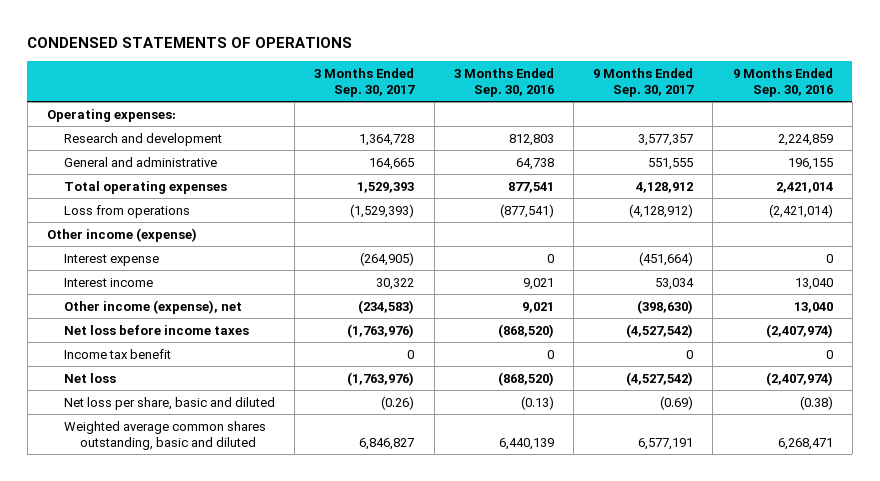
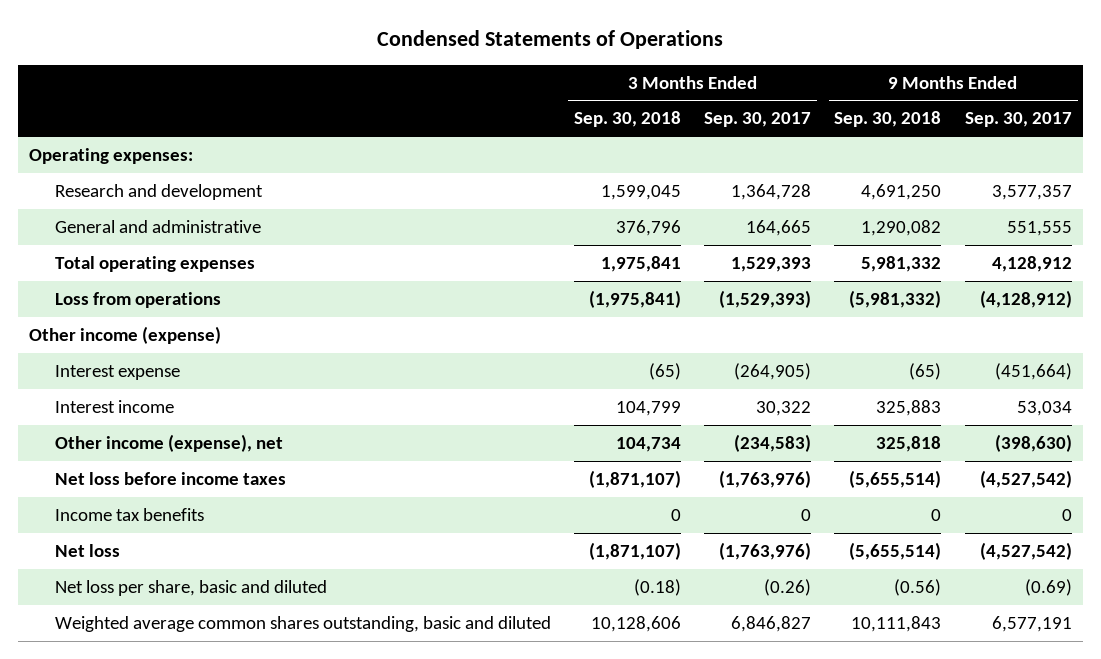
[27,36,353,48] CONDENSED STATEMENTS OF OPERATIONS -> [377,30,724,50] Condensed Statements of Operations
[453,67,554,97] 3 Months Ended Sep. 30, 2016 -> none
[732,67,833,97] 9 Months Ended Sep. 30, 2016 -> none
none -> [573,111,681,128] Sep. 30, 2018
none -> [834,111,942,128] Sep. 30, 2018
[63,348,171,359] Income tax benefit -> [54,507,204,521] Income tax benefits

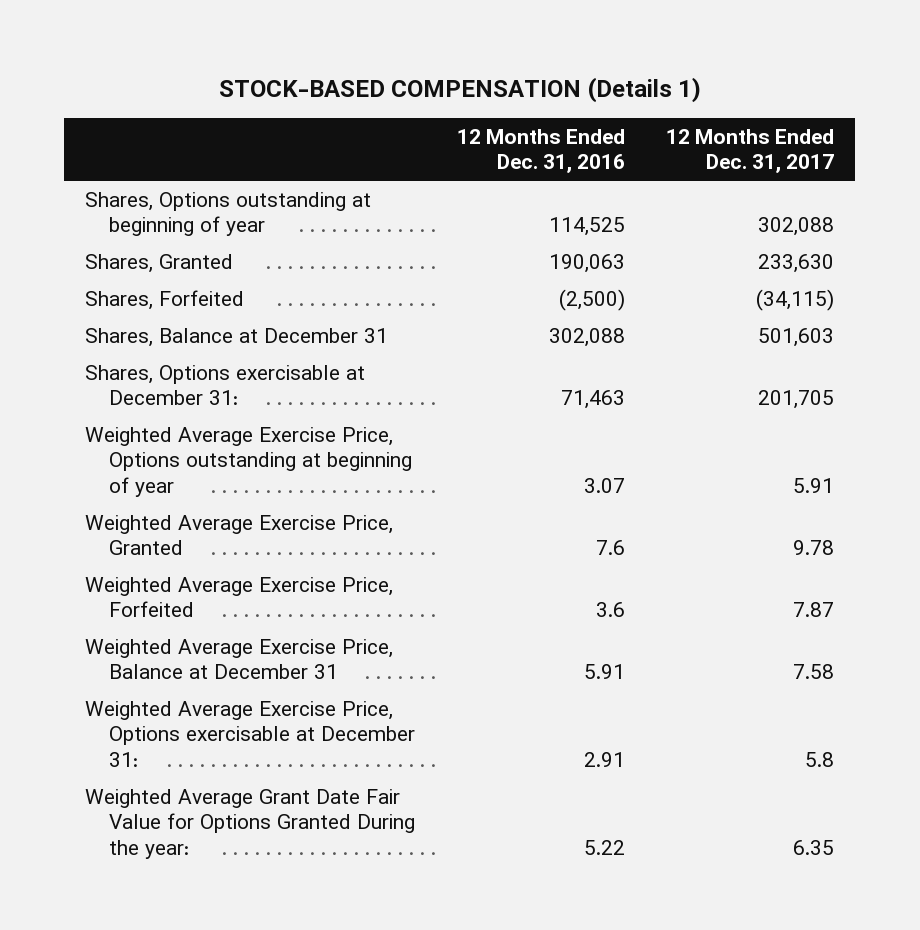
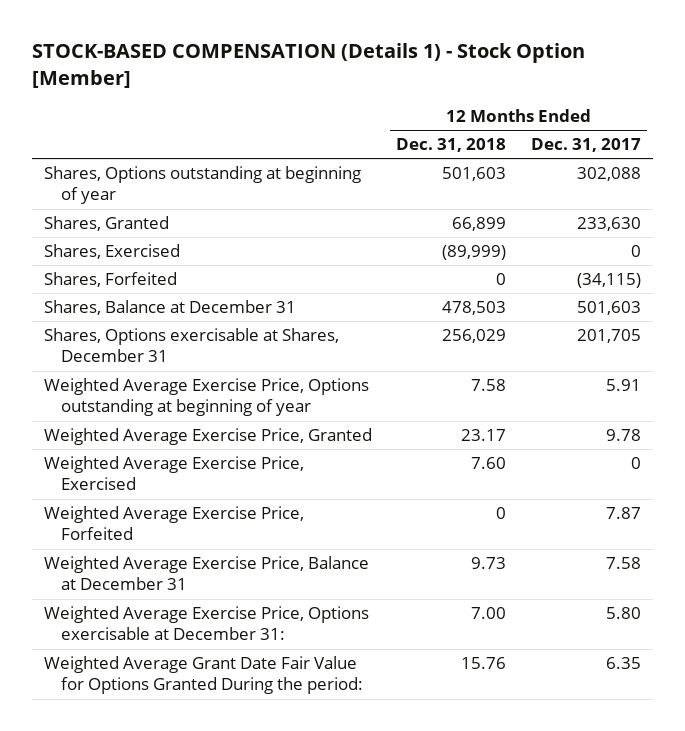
[218,77,701,104] STOCK-BASED COMPENSATION (Details 1) -> [31,43,585,88] STOCK-BASED COMPENSATION (Details 1) - Stock Option [Member]
[456,128,625,174] 12 Months Ended Dec. 31, 2016 -> none
none -> [396,138,507,153] Dec. 31, 2018
none -> [43,244,180,260] Shares, Exercised
[85,364,366,406] Shares, Options exercisable at December 31: -> [43,328,339,363] Shares, Options exercisable at Shares, December 31
none -> [43,456,304,491] Weighted Average Exercise Price, Exercised
[805,751,835,767] 5.8 -> [605,607,641,620] 5.80
[85,788,416,859] Weighted Average Grant Date Fair Value for Options Granted During the year: -> [43,656,363,695] Weighted Average Grant Date Fair Value for Options Granted During the period:

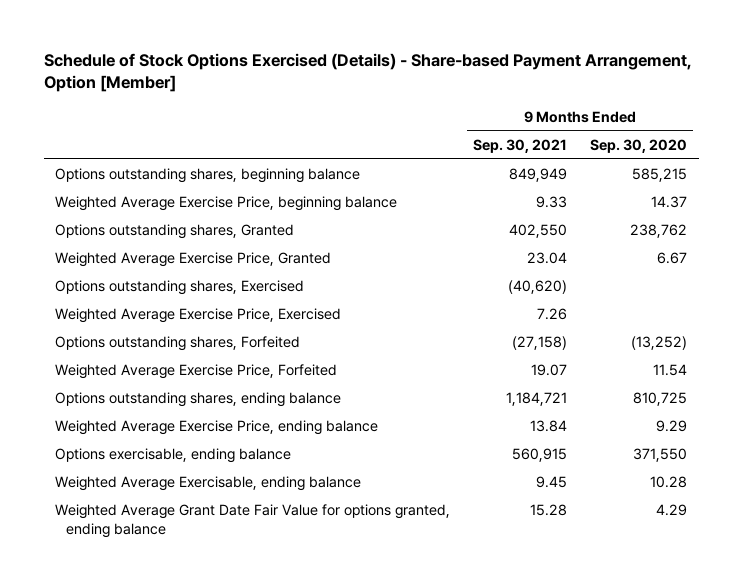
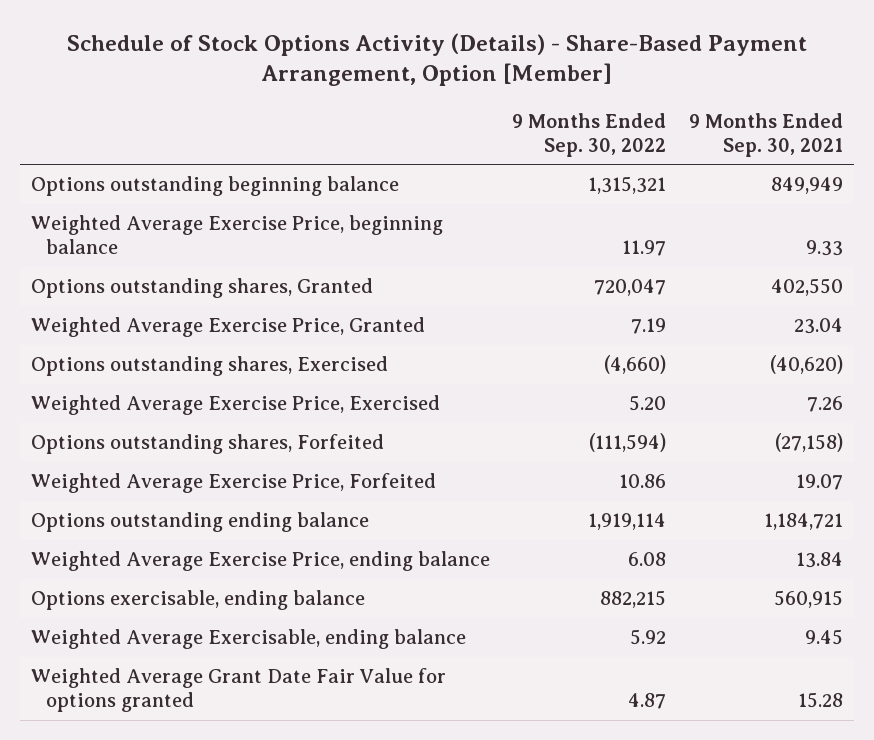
[43,52,692,93] Schedule of Stock Options Exercised (Details) - Share-based Payment Arrangement, Option [Member] -> [66,32,807,87] Schedule of Stock Options Activity (Details) - Share-Based Payment Arrangement, Option [Member]
[590,139,688,154] Sep. 30, 2020 -> none
none -> [512,112,667,157] 9 Months Ended Sep. 30, 2022
[55,168,361,184] Options outstanding shares, beginning balance -> [30,176,399,197] Options outstanding beginning balance
[55,392,342,408] Options outstanding shares, ending balance -> [30,512,369,533] Options outstanding ending balance
[55,504,451,538] Weighted Average Grant Date Fair Value for options granted, ending balance -> [30,668,446,713] Weighted Average Grant Date Fair Value for options granted

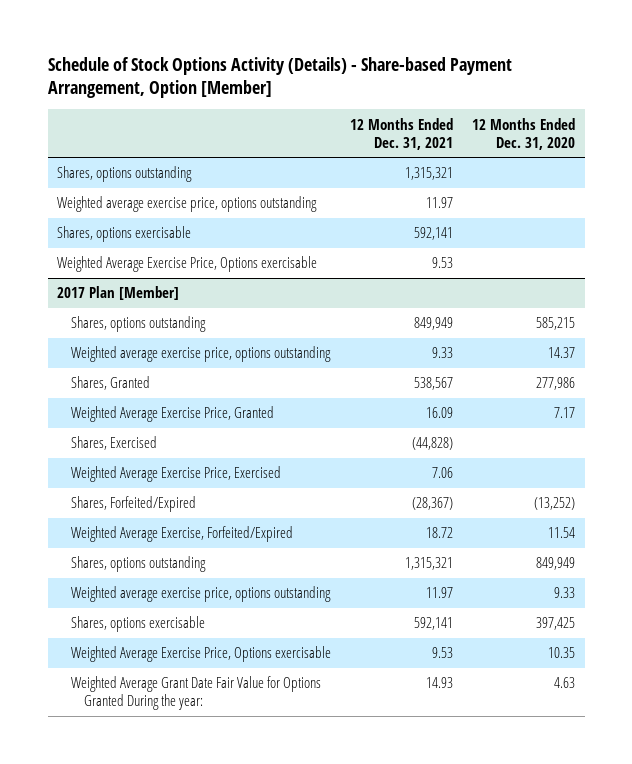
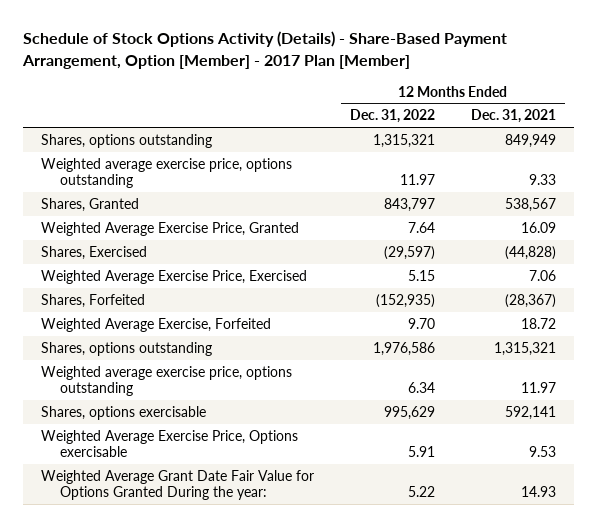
[47,57,512,99] Schedule of Stock Options Activity (Details) - Share-based Payment Arrangement, Option [Member] -> [22,31,508,69] Schedule of Stock Options Activity (Details) - Share-Based Payment Arrangement, Option [Member] - 2017 Plan [Member]
[472,117,576,150] 12 Months Ended Dec. 31, 2020 -> none
none -> [350,109,436,124] Dec. 31, 2022
[57,166,193,183] Shares, options outstanding -> none
[57,196,318,213] Weighted average exercise price, options outstanding -> none
[57,226,192,243] Shares, options exercisable -> none
[57,256,318,273] Weighted Average Exercise Price, Options exercisable -> none
[57,286,180,301] 2017 Plan [Member] -> none
[70,496,196,513] Shares, Forfeited/Expired -> [41,293,146,308] Shares, Forfeited
[70,526,293,543] Weighted Average Exercise, Forfeited/Expired -> [41,317,272,332] Weighted Average Exercise, Forfeited

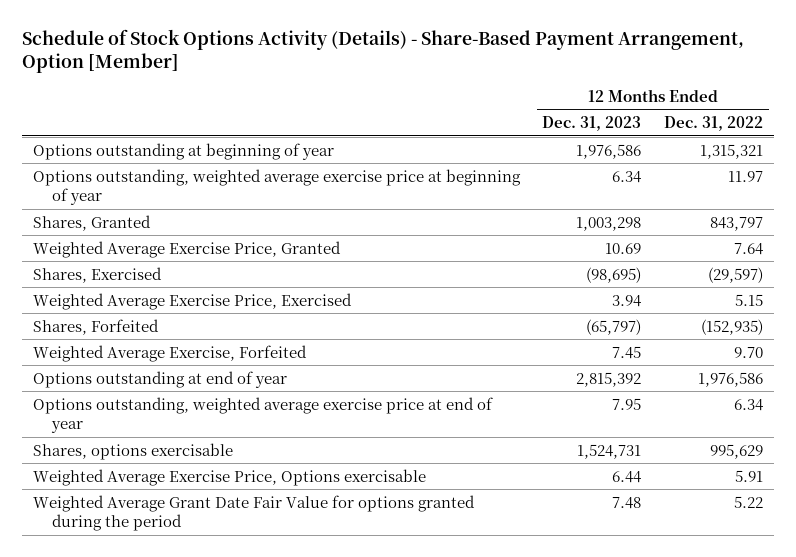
[22,31,508,69] Schedule of Stock Options Activity (Details) - Share-Based Payment Arrangement, Option [Member] - 2017 Plan [Member] -> [21,28,744,74] Schedule of Stock Options Activity (Details) - Share-Based Payment Arrangement, Option [Member]
[471,109,557,124] Dec. 31, 2021 -> none
none -> [542,116,642,132] Dec. 31, 2023
[41,133,213,148] Shares, options outstanding -> [32,142,334,160] Options outstanding at beginning of year
[41,157,293,189] Weighted average exercise price, options outstanding -> [32,168,521,206] Options outstanding, weighted average exercise price at beginning of year
[41,341,213,356] Shares, options outstanding -> [32,370,287,388] Options outstanding at end of year
[41,365,293,397] Weighted average exercise price, options outstanding -> [32,396,493,434] Options outstanding, weighted average exercise price at end of year
[41,469,315,501] Weighted Average Grant Date Fair Value for Options Granted During the year: -> [32,494,475,532] Weighted Average Grant Date Fair Value for options granted during the period

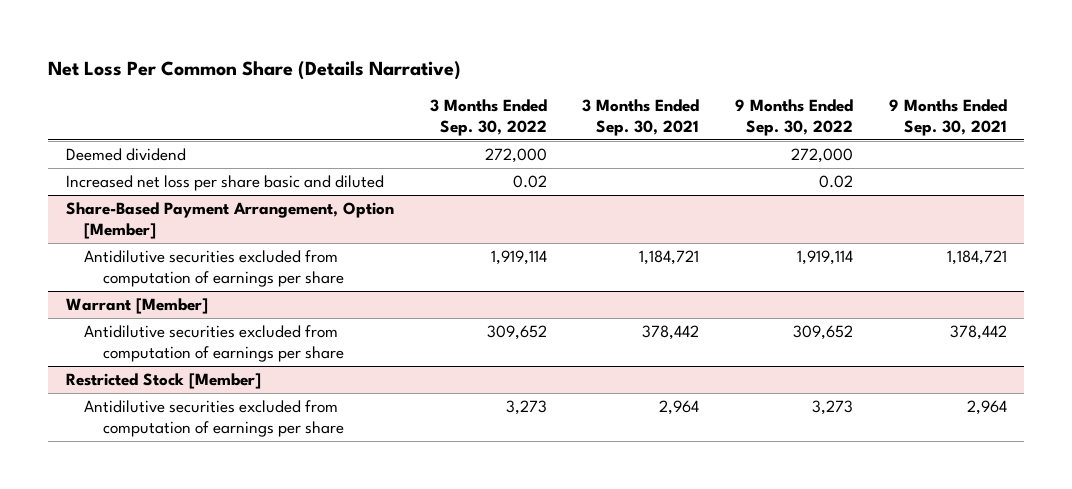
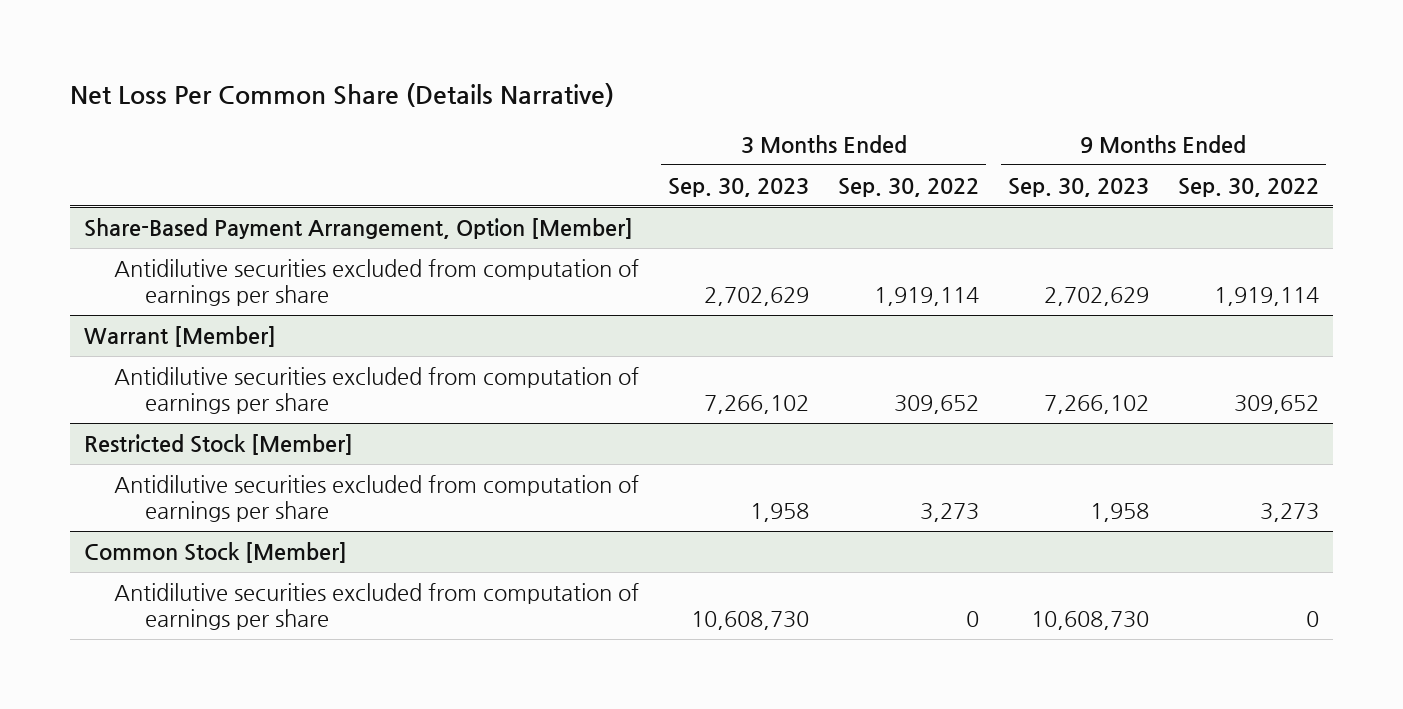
[582,99,700,137] 3 Months Ended Sep. 30, 2021 -> none
[888,99,1007,137] 9 Months Ended Sep. 30, 2021 -> none
none -> [668,177,810,197] Sep. 30, 2023
none -> [1007,177,1149,197] Sep. 30, 2023
[65,148,186,162] Deemed dividend -> none
[65,175,384,192] Increased net loss per share basic and diluted -> none
none -> [83,541,347,563] Common Stock [Member]
none -> [114,582,640,630] Antidilutive securities excluded from computation of earnings per share

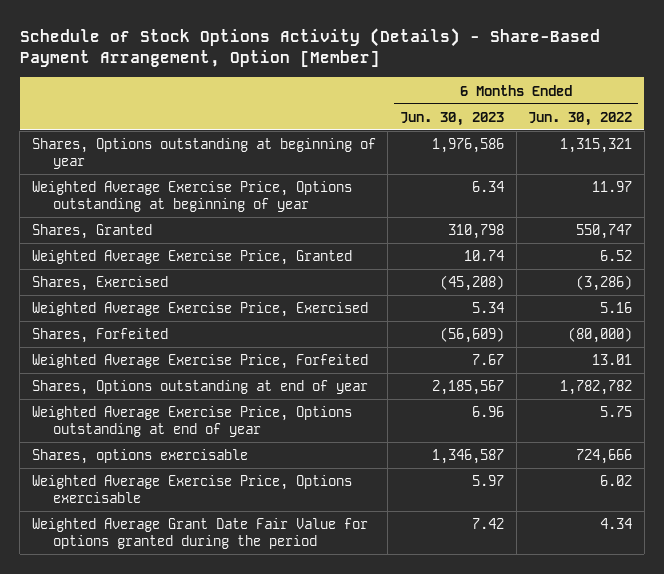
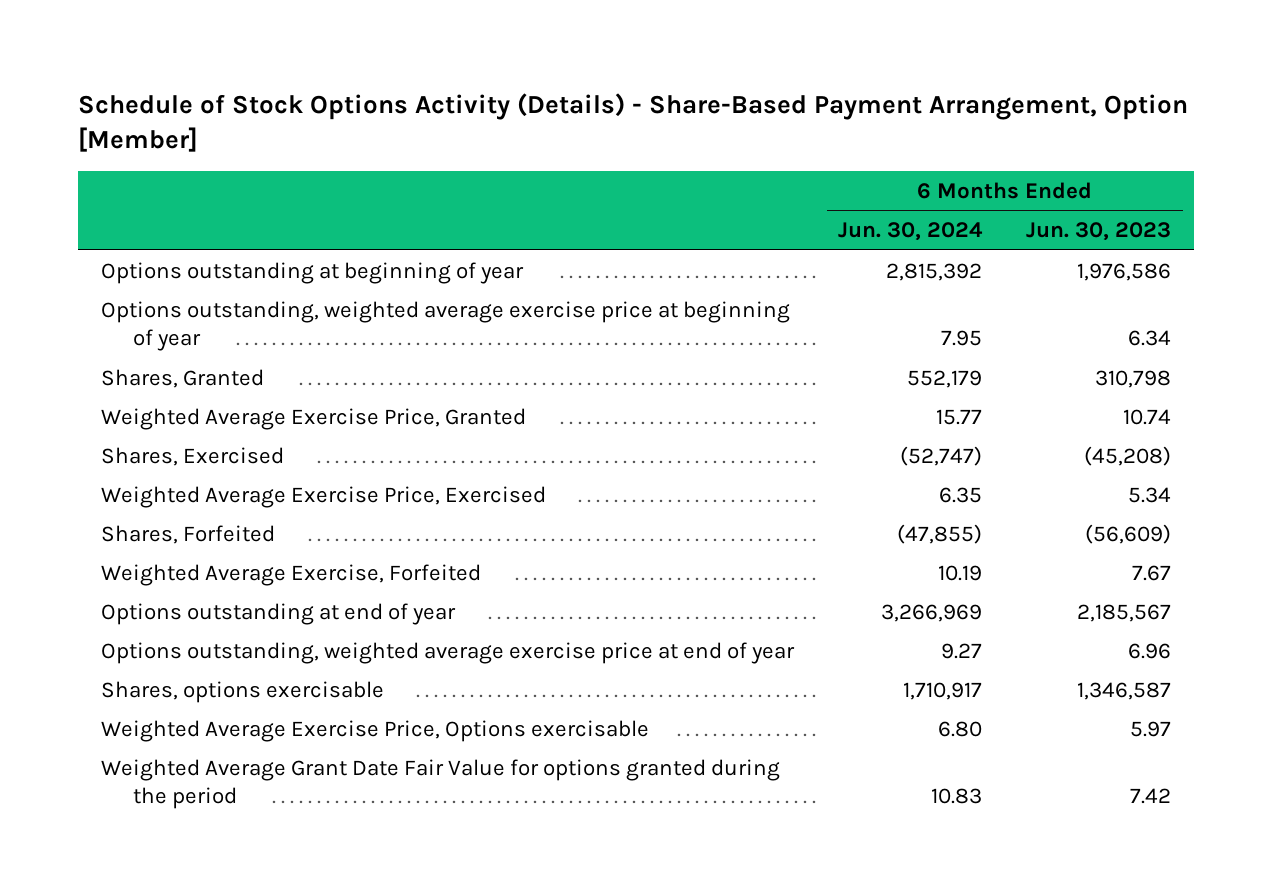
[528,111,633,126] Jun. 30, 2022 -> none
none -> [838,221,984,241] Jun. 30, 2024
[31,138,376,169] Shares, Options outstanding at beginning of year -> [100,261,524,284] Options outstanding at beginning of year
[31,181,352,212] Weighted Average Exercise Price, Options outstanding at beginning of year -> [100,300,790,352] Options outstanding, weighted average exercise price at beginning of year
[31,354,368,370] Weighted Average Exercise Price, Forfeited -> [100,563,481,586] Weighted Average Exercise, Forfeited
[31,380,368,396] Shares, Options outstanding at end of year -> [100,602,456,625] Options outstanding at end of year
[31,406,352,437] Weighted Average Exercise Price, Options outstanding at end of year -> [100,641,795,664] Options outstanding, weighted average exercise price at end of year

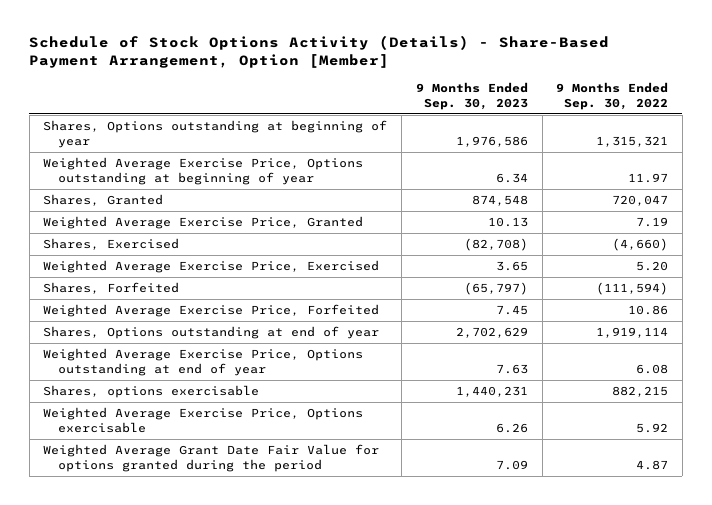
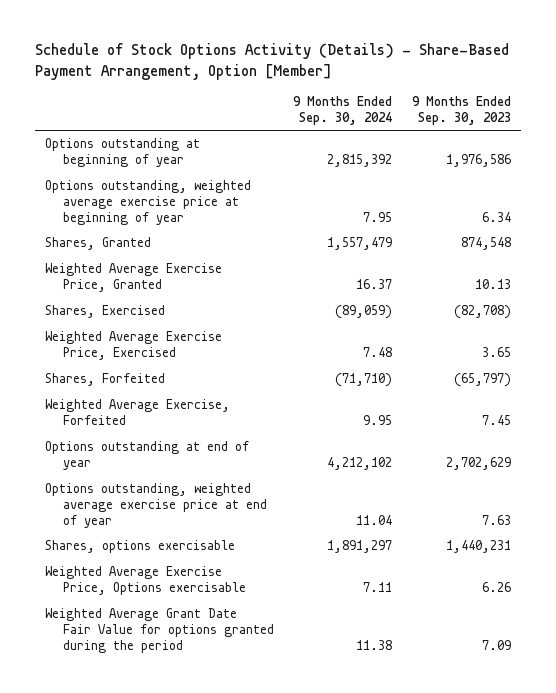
[556,82,669,110] 9 Months Ended Sep. 30, 2022 -> none
none -> [293,95,393,125] 9 Months Ended Sep. 30, 2024
[43,120,388,148] Shares, Options outstanding at beginning of year -> [45,138,201,168] Options outstanding at beginning of year
[43,157,364,185] Weighted Average Exercise Price, Options outstanding at beginning of year -> [45,180,252,225] Options outstanding, weighted average exercise price at beginning of year
[43,304,380,318] Weighted Average Exercise Price, Forfeited -> [45,399,231,426] Weighted Average Exercise, Forfeited
[43,326,380,340] Shares, Options outstanding at end of year -> [45,441,250,471] Options outstanding at end of year
[43,348,364,376] Weighted Average Exercise Price, Options outstanding at end of year -> [45,483,267,528] Options outstanding, weighted average exercise price at end of year

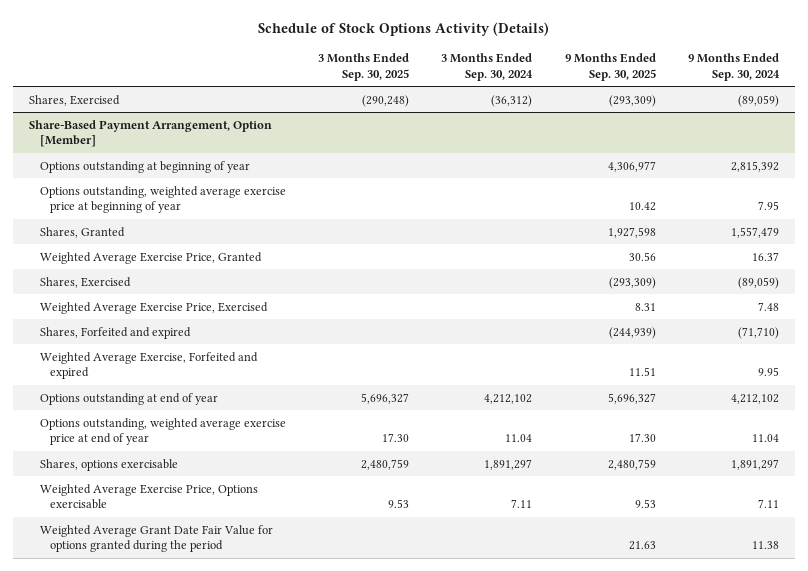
[35,43,510,80] Schedule of Stock Options Activity (Details) - Share-Based Payment Arrangement, Option [Member] -> [258,21,550,36] Schedule of Stock Options Activity (Details)
[412,95,512,125] 9 Months Ended Sep. 30, 2023 -> none
none -> [318,53,410,81] 3 Months Ended Sep. 30, 2025
none -> [441,53,534,81] 3 Months Ended Sep. 30, 2024
none -> [564,53,656,81] 9 Months Ended Sep. 30, 2025
none -> [29,94,121,106] Shares, Exercised
none -> [29,119,273,148] Share-Based Payment Arrangement, Option [Member]
[45,373,166,387] Shares, Forfeited -> [39,326,191,339] Shares, Forfeited and expired
[45,399,231,426] Weighted Average Exercise, Forfeited -> [39,351,258,380] Weighted Average Exercise, Forfeited and expired

